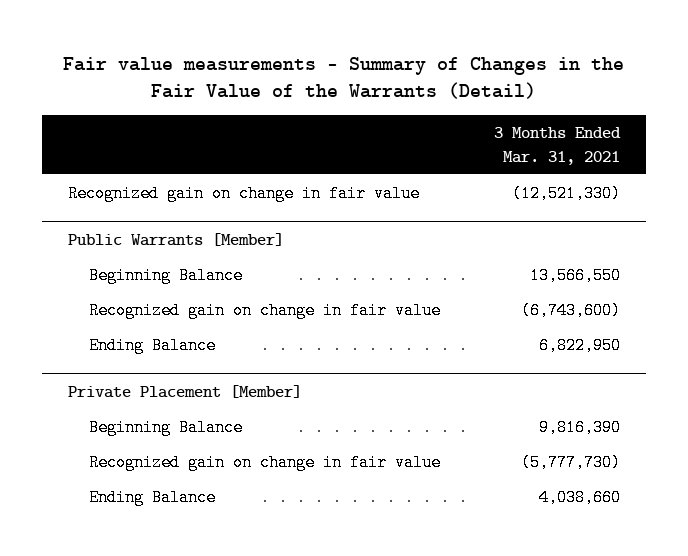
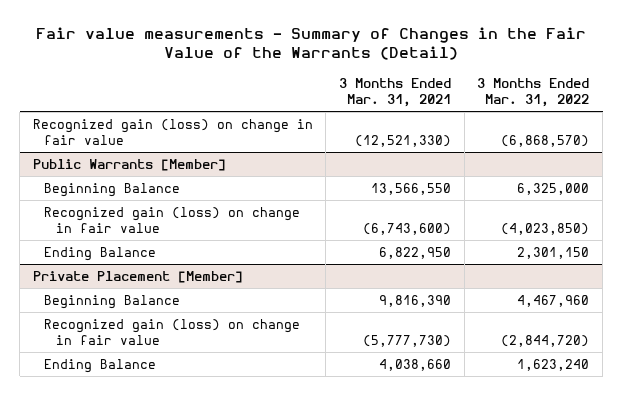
none -> [477,77,590,107] 3 Months Ended Mar. 31, 2022
[68,185,421,203] Recognized gain on change in fair value -> [32,118,313,146] Recognized gain (loss) on change in fair value
[89,302,442,320] Recognized gain on change in fair value -> [44,206,301,234] Recognized gain (loss) on change in fair value
[89,454,442,472] Recognized gain on change in fair value -> [44,318,301,346] Recognized gain (loss) on change in fair value

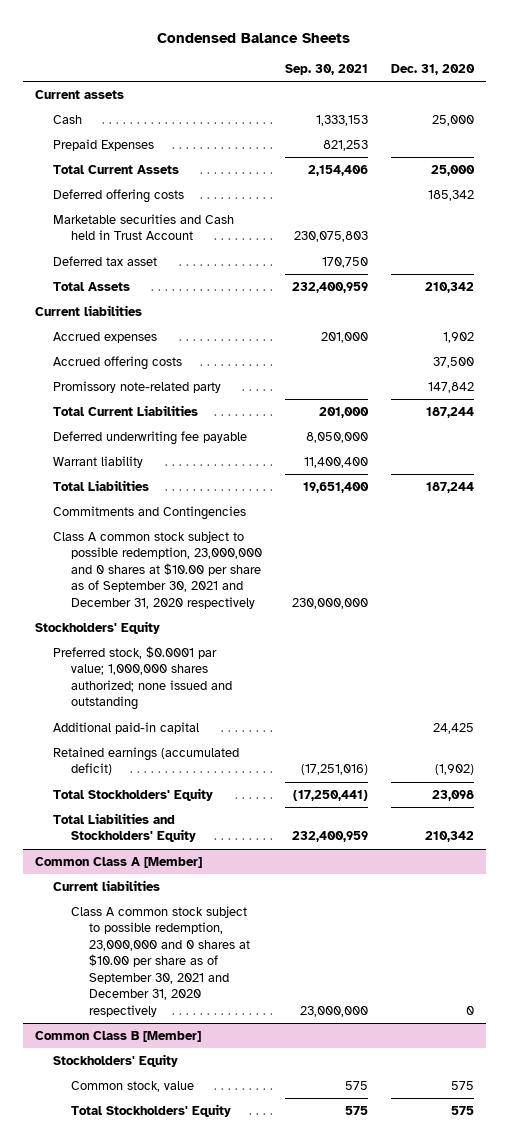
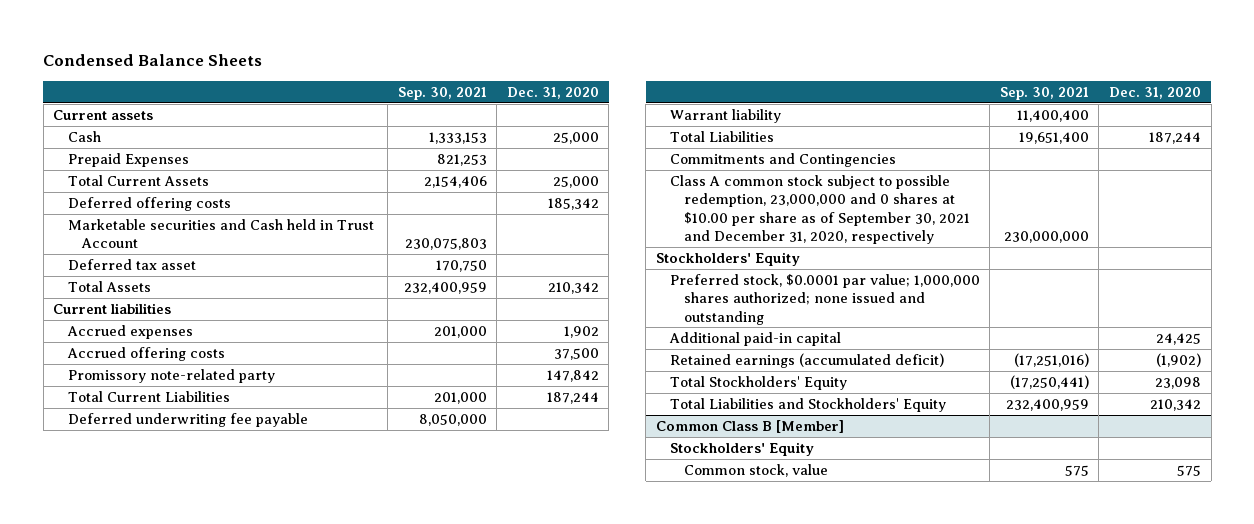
[52,530,262,609] Class A common stock subject to possible redemption, 23,000,000 and 0 shares at $10.00 per share as of September 30, 2021 and December 31, 2020 respectively -> [669,175,971,244] Class A common stock subject to possible redemption, 23,000,000 and 0 shares at $10.00 per share as of September 30, 2021 and December 31, 2020, respectively
[34,856,202,868] Common Class A [Member] -> none
[52,879,160,891] Current liabilities -> none
[70,905,250,1017] Class A common stock subject to possible redemption, 23,000,000 and 0 shares at $10.00 per share as of September 30, 2021 and December 31, 2020 respectively -> none
[70,1103,231,1117] Total Stockholders' Equity -> none

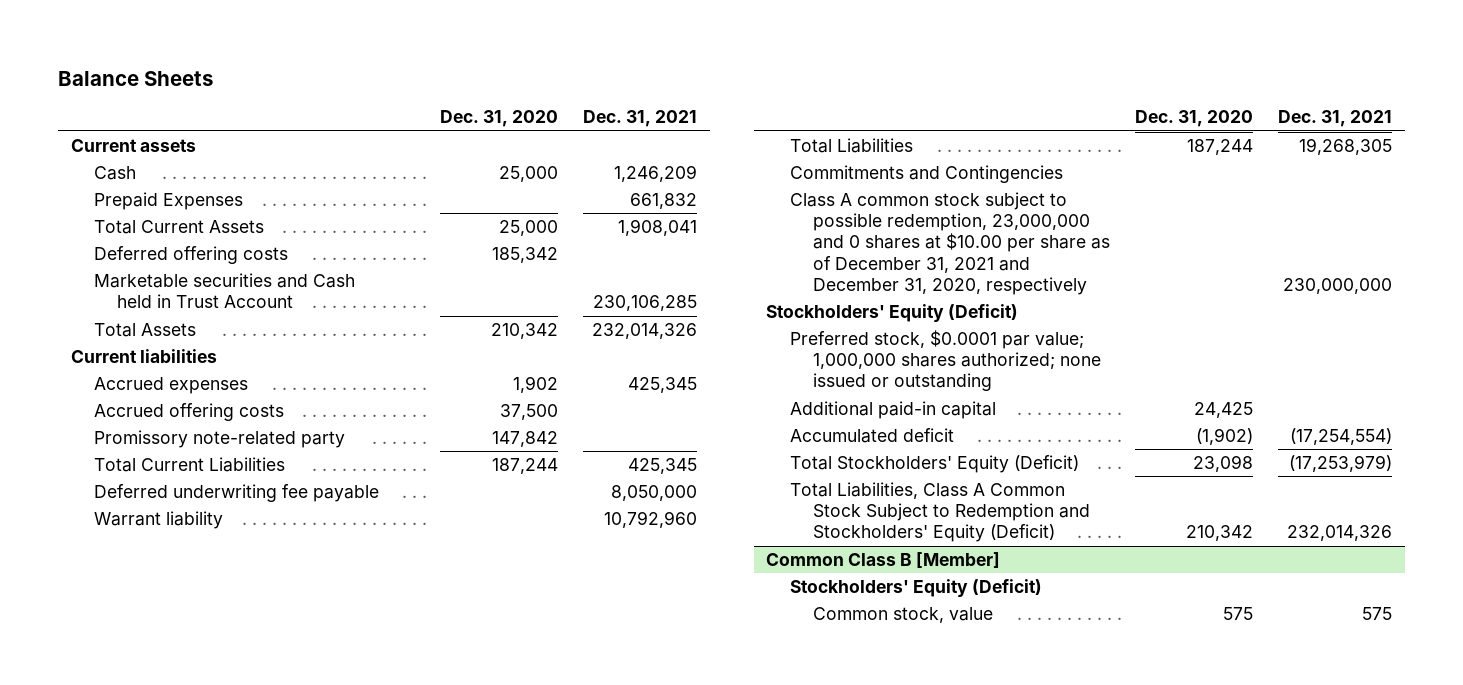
[43,54,263,67] Condensed Balance Sheets -> [58,70,214,86] Balance Sheets
[397,86,487,100] Sep. 30, 2021 -> none
none -> [582,110,697,128] Dec. 31, 2021
[67,259,196,271] Deferred tax asset -> none
[669,175,971,244] Class A common stock subject to possible redemption, 23,000,000 and 0 shares at $10.00 per share as of September 30, 2021 and December 31, 2020, respectively -> [789,192,1110,295] Class A common stock subject to possible redemption, 23,000,000 and 0 shares at $10.00 per share as of December 31, 2021 and December 31, 2020, respectively
[655,252,800,267] Stockholders' Equity -> [766,304,1019,323] Stockholders' Equity (Deficit)
[669,274,980,325] Preferred stock, $0.0001 par value; 1,000,000 shares authorized; none issued and outstanding -> [789,330,1101,392] Preferred stock, $0.0001 par value; 1,000,000 shares authorized; none issued or outstanding
[669,353,944,369] Retained earnings (accumulated deficit) -> [789,428,954,444] Accumulated deficit
[669,376,847,391] Total Stockholders' Equity -> [789,455,1079,474] Total Stockholders' Equity (Deficit)
[669,398,946,413] Total Liabilities and Stockholders' Equity -> [789,482,1090,543] Total Liabilities, Class A Common Stock Subject to Redemption and Stockholders' Equity (Deficit)
[669,442,814,457] Stockholders' Equity -> [789,579,1042,598] Stockholders' Equity (Deficit)

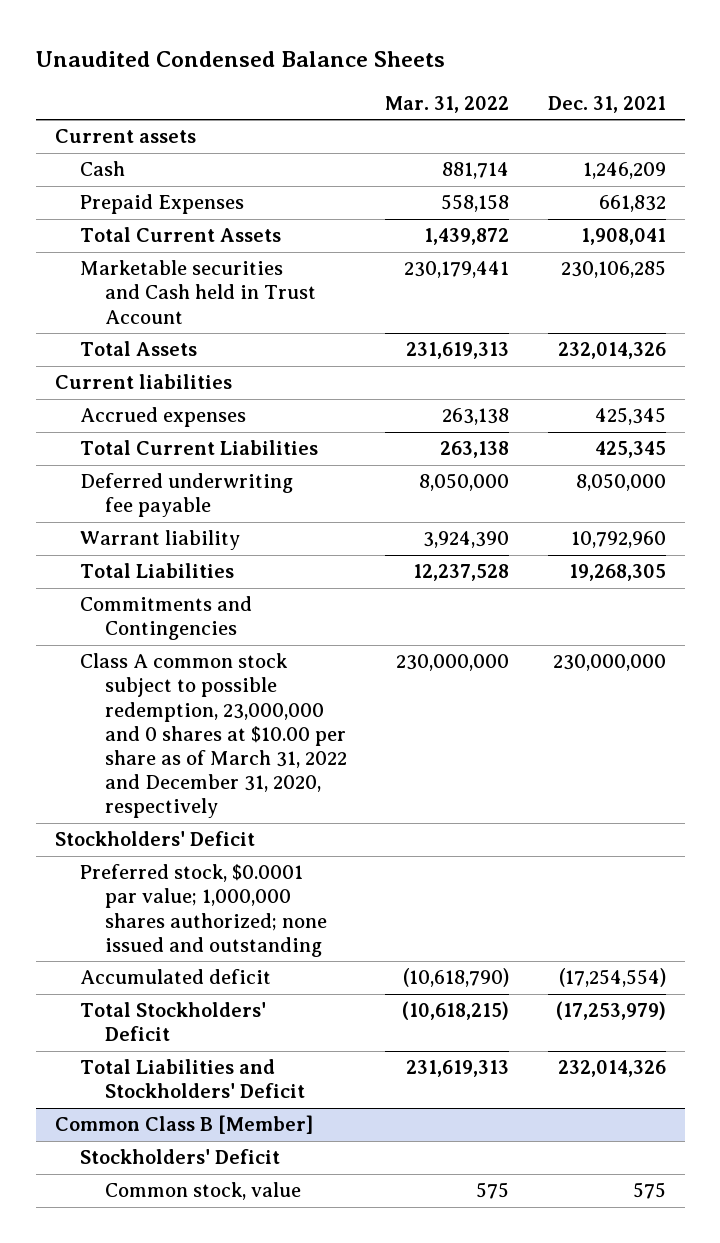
[58,70,214,86] Balance Sheets -> [35,50,445,67] Unaudited Condensed Balance Sheets
[439,110,558,128] Dec. 31, 2020 -> none
none -> [385,95,510,113] Mar. 31, 2022
[94,246,289,265] Deferred offering costs -> none
[94,403,285,422] Accrued offering costs -> none
[94,430,346,449] Promissory note-related party -> none
[789,401,996,420] Additional paid-in capital -> none
[789,192,1110,295] Class A common stock subject to possible redemption, 23,000,000 and 0 shares at $10.00 per share as of December 31, 2021 and December 31, 2020, respectively -> [79,653,347,819] Class A common stock subject to possible redemption, 23,000,000 and 0 shares at $10.00 per share as of March 31, 2022 and December 31, 2020, respectively
[766,304,1019,323] Stockholders' Equity (Deficit) -> [54,831,255,847] Stockholders' Deficit
[789,330,1101,392] Preferred stock, $0.0001 par value; 1,000,000 shares authorized; none issued or outstanding -> [79,864,327,957] Preferred stock, $0.0001 par value; 1,000,000 shares authorized; none issued and outstanding
[789,455,1079,474] Total Stockholders' Equity (Deficit) -> [79,1002,266,1042] Total Stockholders' Deficit
[789,482,1090,543] Total Liabilities, Class A Common Stock Subject to Redemption and Stockholders' Equity (Deficit) -> [79,1059,305,1099] Total Liabilities and Stockholders' Deficit
[789,579,1042,598] Stockholders' Equity (Deficit) -> [79,1149,280,1165] Stockholders' Deficit

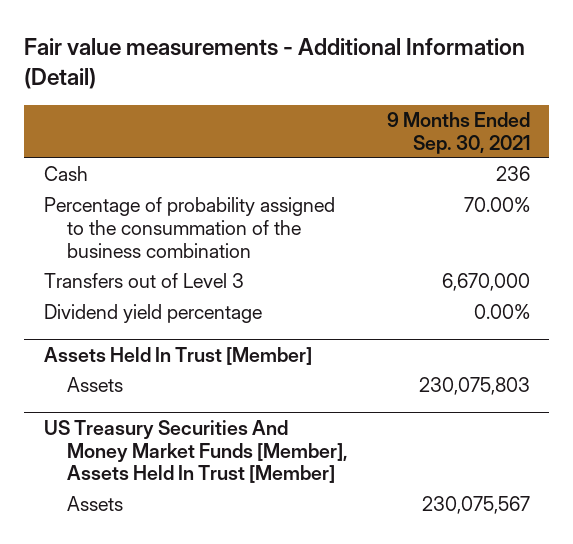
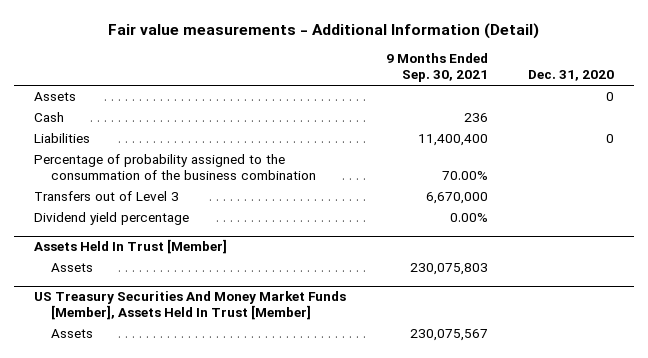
none -> [527,70,614,82] Dec. 31, 2020
none -> [33,92,76,102] Assets
none -> [33,133,90,144] Liabilities

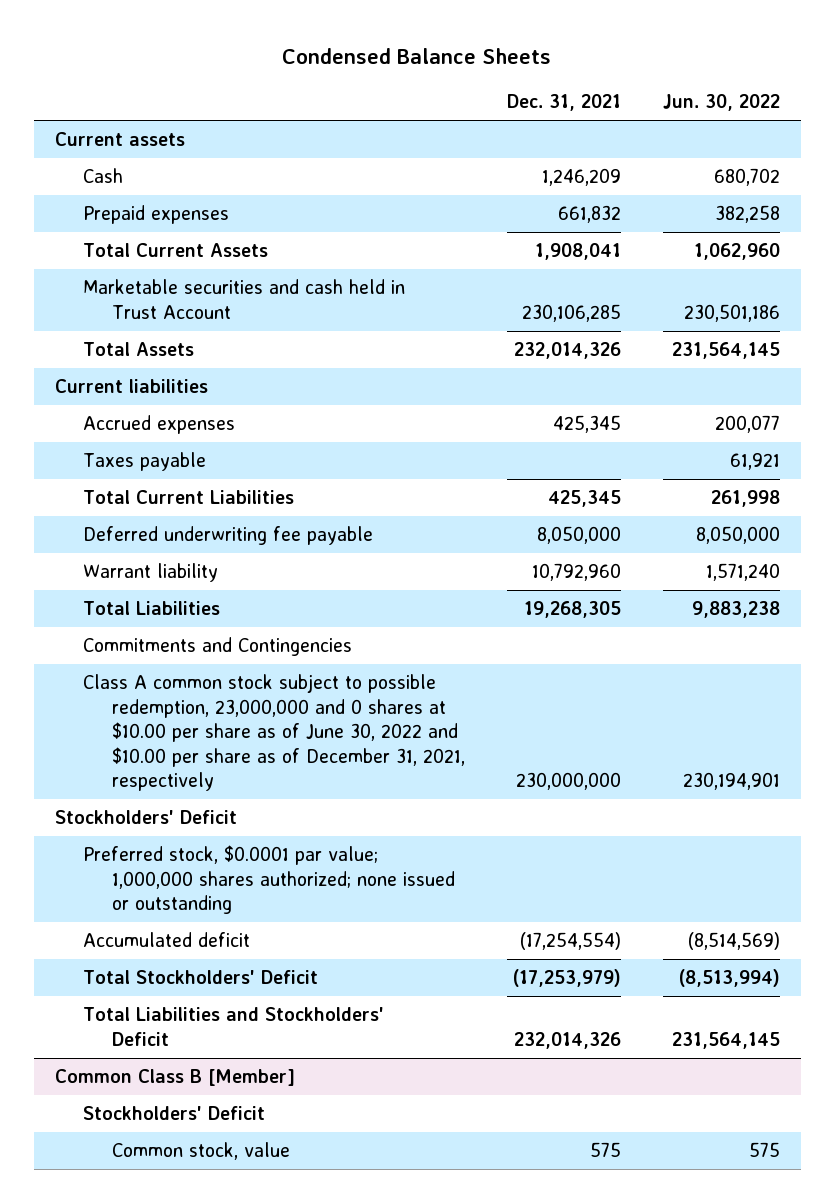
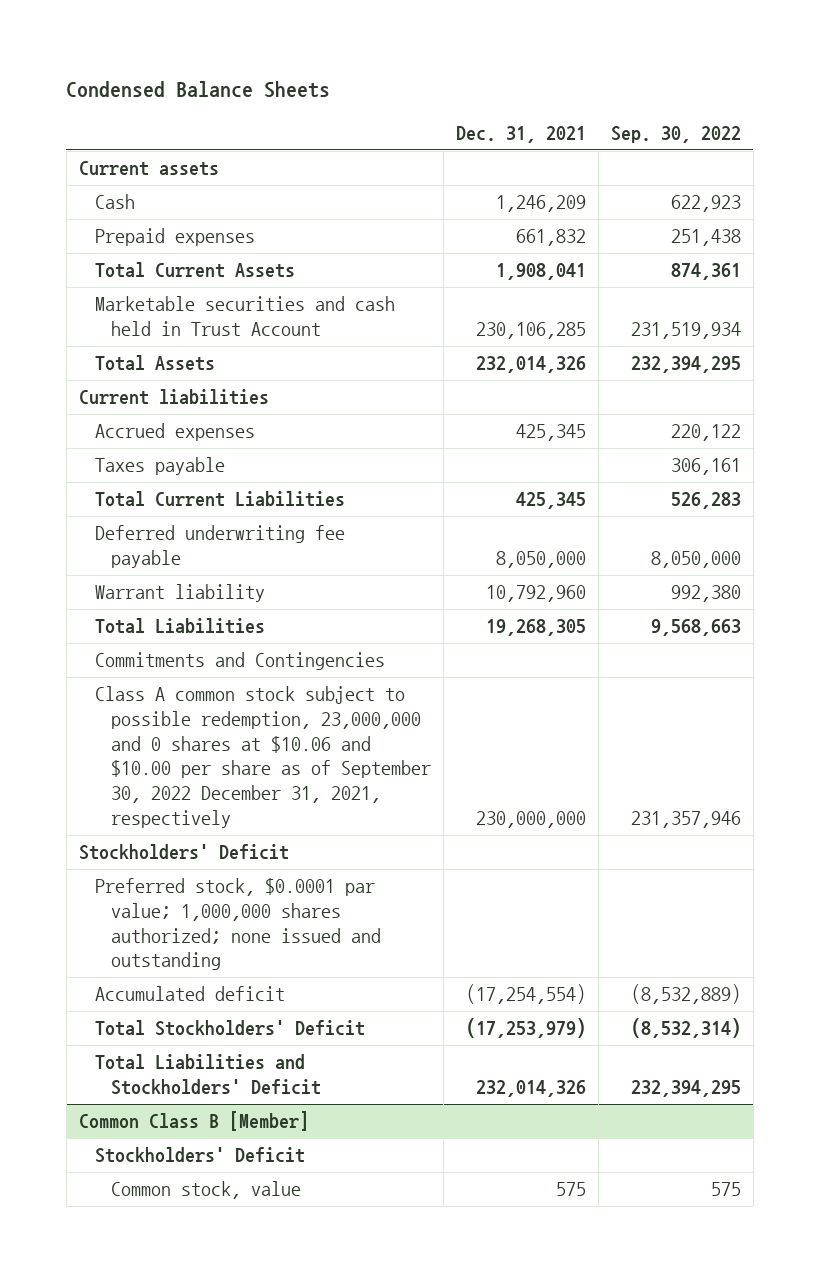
[662,94,780,112] Jun. 30, 2022 -> none
none -> [610,125,741,143] Sep. 30, 2022
[83,674,465,792] Class A common stock subject to possible redemption, 23,000,000 and 0 shares at $10.00 per share as of June 30, 2022 and $10.00 per share as of December 31, 2021, respectively -> [94,686,431,828] Class A common stock subject to possible redemption, 23,000,000 and 0 shares at $10.06 and $10.00 per share as of September 30, 2022 December 31, 2021, respectively
[83,845,455,915] Preferred stock, $0.0001 par value; 1,000,000 shares authorized; none issued or outstanding -> [94,878,381,971] Preferred stock, $0.0001 par value; 1,000,000 shares authorized; none issued and outstanding

